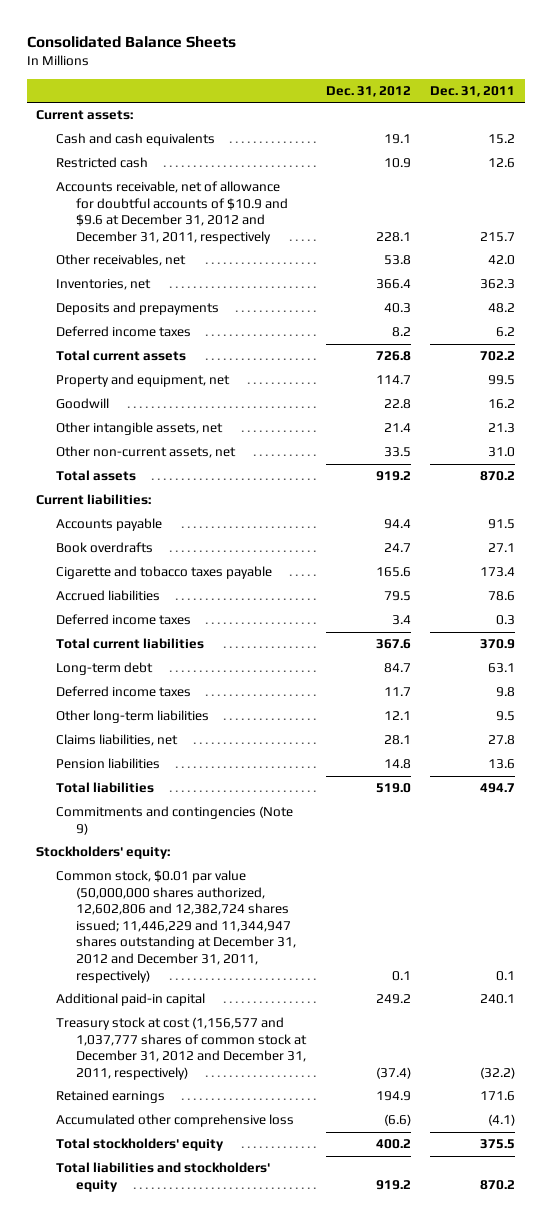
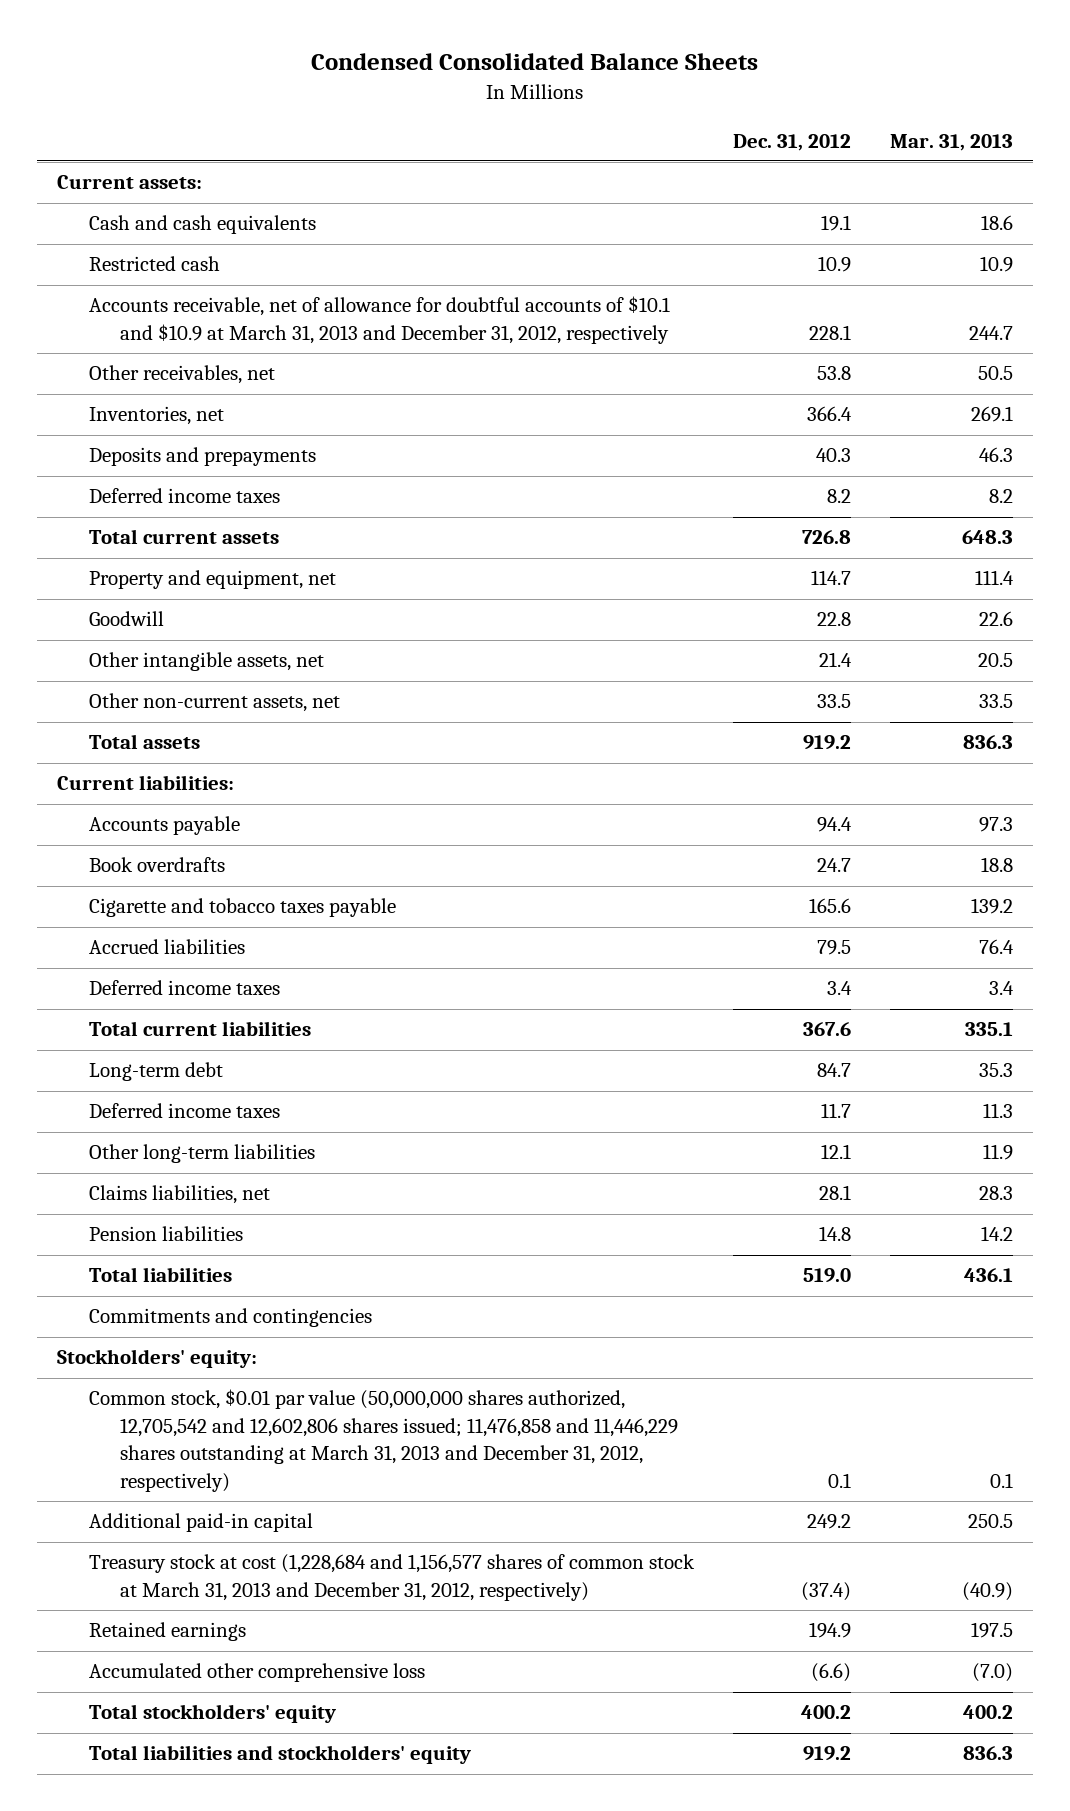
[26,36,236,49] Consolidated Balance Sheets -> [311,53,759,71] Condensed Consolidated Balance Sheets
[430,85,516,97] Dec. 31, 2011 -> none
none -> [890,133,1014,151] Mar. 31, 2013
[56,181,289,244] Accounts receivable, net of allowance for doubtful accounts of $10.9 and $9.6 at December 31, 2012 and December 31, 2011, respectively -> [88,296,670,344] Accounts receivable, net of allowance for doubtful accounts of $10.1 and $10.9 at March 31, 2013 and December 31, 2012, respectively
[56,806,294,835] Commitments and contingencies (Note 9) -> [88,1308,372,1328] Commitments and contingencies
[56,870,297,983] Common stock, $0.01 par value (50,000,000 shares authorized, 12,602,806 and 12,382,724 shares issued; 11,446,229 and 11,344,947 shares outstanding at December 31, 2012 and December 31, 2011, respectively) -> [88,1389,679,1492] Common stock, $0.01 par value (50,000,000 shares authorized, 12,705,542 and 12,602,806 shares issued; 11,476,858 and 11,446,229 shares outstanding at March 31, 2013 and December 31, 2012, respectively)
[56,1017,308,1080] Treasury stock at cost (1,156,577 and 1,037,777 shares of common stock at December 31, 2012 and December 31, 2011, respectively) -> [88,1554,695,1601] Treasury stock at cost (1,228,684 and 1,156,577 shares of common stock at March 31, 2013 and December 31, 2012, respectively)

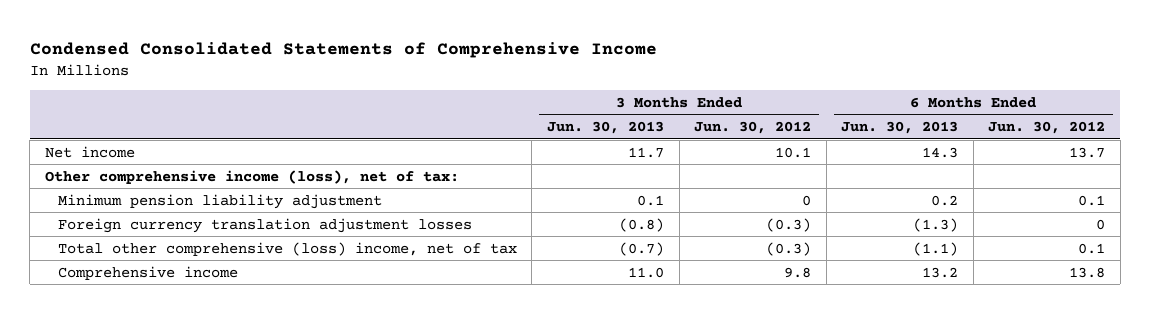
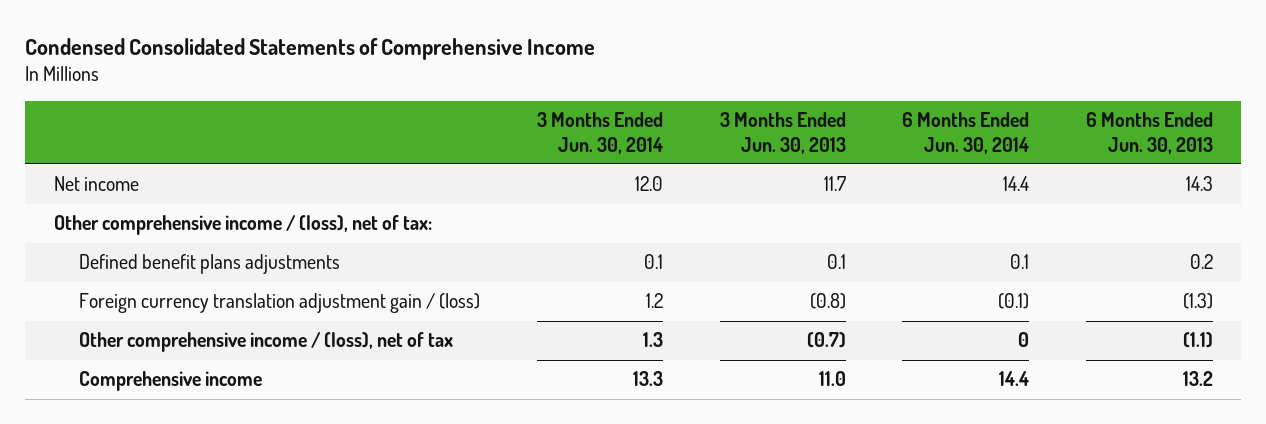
[694,121,812,135] Jun. 30, 2012 -> none
[988,121,1106,135] Jun. 30, 2012 -> none
none -> [537,111,664,154] 3 Months Ended Jun. 30, 2014
none -> [902,111,1030,154] 6 Months Ended Jun. 30, 2014
[44,169,459,184] Other comprehensive income (loss), net of tax: -> [53,215,432,236] Other comprehensive income / (loss), net of tax:
[57,193,382,209] Minimum pension liability adjustment -> [79,254,341,275] Defined benefit plans adjustments
[57,217,472,233] Foreign currency translation adjustment losses -> [79,293,481,314] Foreign currency translation adjustment gain / (loss)
[57,241,517,256] Total other comprehensive (loss) income, net of tax -> [79,332,454,353] Other comprehensive income / (loss), net of tax

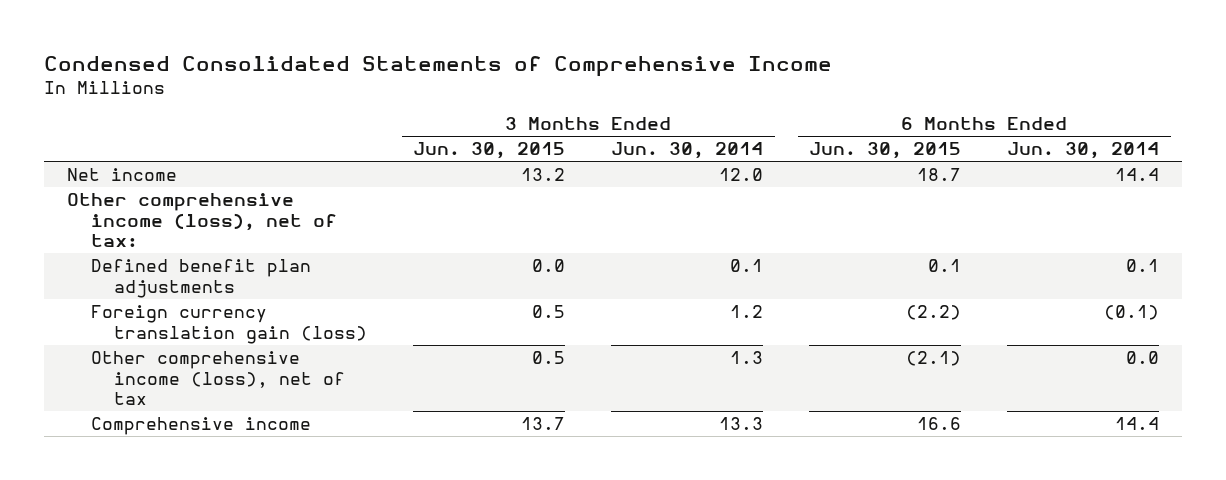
[719,111,846,154] 3 Months Ended Jun. 30, 2013 -> none
[1085,111,1213,154] 6 Months Ended Jun. 30, 2013 -> none
none -> [413,142,566,160] Jun. 30, 2015
none -> [809,142,962,160] Jun. 30, 2015
[53,215,432,236] Other comprehensive income / (loss), net of tax: -> [66,193,337,248] Other comprehensive income (loss), net of tax:
[79,254,341,275] Defined benefit plans adjustments -> [90,259,311,298] Defined benefit plan adjustments
[79,293,481,314] Foreign currency translation adjustment gain / (loss) -> [90,305,368,344] Foreign currency translation gain (loss)
[79,332,454,353] Other comprehensive income / (loss), net of tax -> [90,351,346,406] Other comprehensive income (loss), net of tax
[1018,332,1030,348] 0 -> [1126,351,1160,365] 0.0

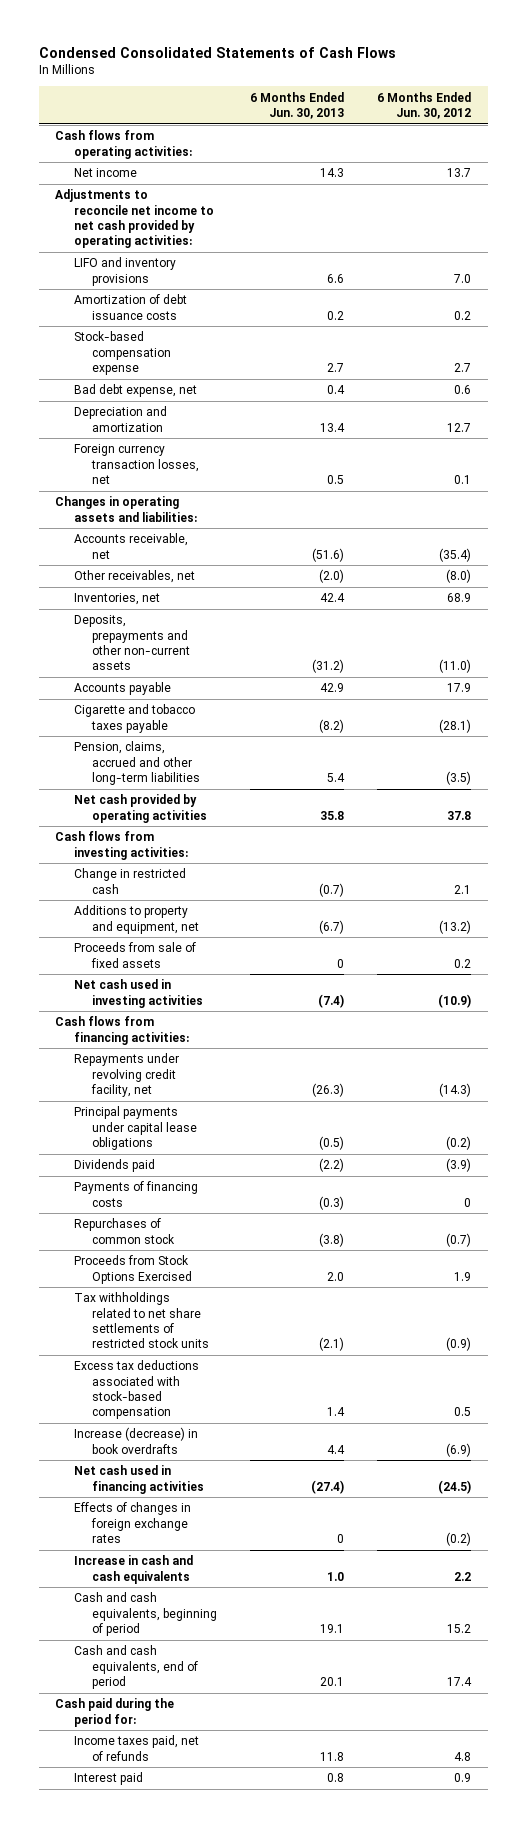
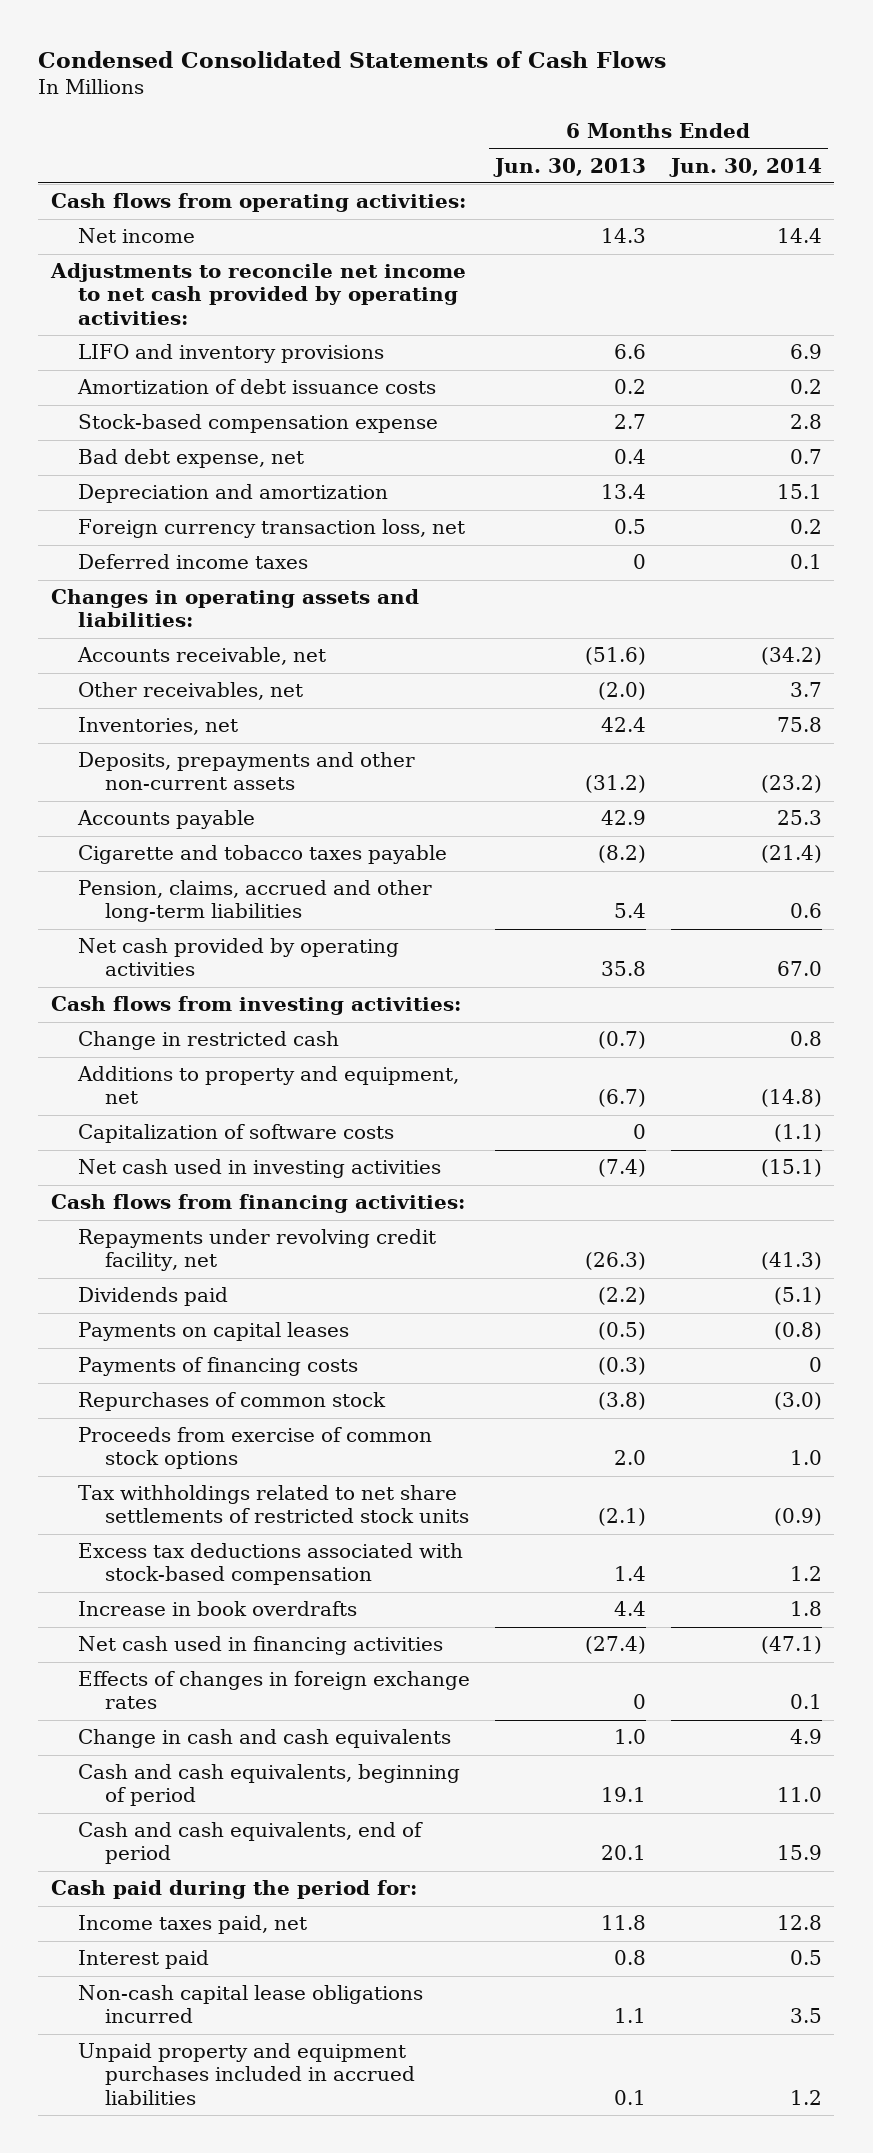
[377,91,472,120] 6 Months Ended Jun. 30, 2012 -> none
none -> [668,157,822,177] Jun. 30, 2014
[73,444,199,485] Foreign currency transaction losses, net -> [77,519,465,539] Foreign currency transaction loss, net
none -> [77,554,308,570] Deferred income taxes
[73,942,196,968] Proceeds from sale of fixed assets -> none
none -> [77,1124,394,1144] Capitalization of software costs
[73,1106,197,1151] Principal payments under capital lease obligations -> none
none -> [77,1322,349,1342] Payments on capital leases
[73,1255,192,1284] Proceeds from Stock Options Exercised -> [77,1427,432,1470] Proceeds from exercise of common stock options
[73,1427,198,1454] Increase (decrease) in book overdrafts -> [77,1601,357,1617] Increase in book overdrafts
[73,1555,193,1584] Increase in cash and cash equivalents -> [77,1729,451,1749] Change in cash and cash equivalents
[73,1735,199,1761] Income taxes paid, net of refunds -> [77,1915,307,1935] Income taxes paid, net
none -> [77,1985,423,2024] Non-cash capital lease obligations incurred
none -> [77,2043,415,2105] Unpaid property and equipment purchases included in accrued liabilities

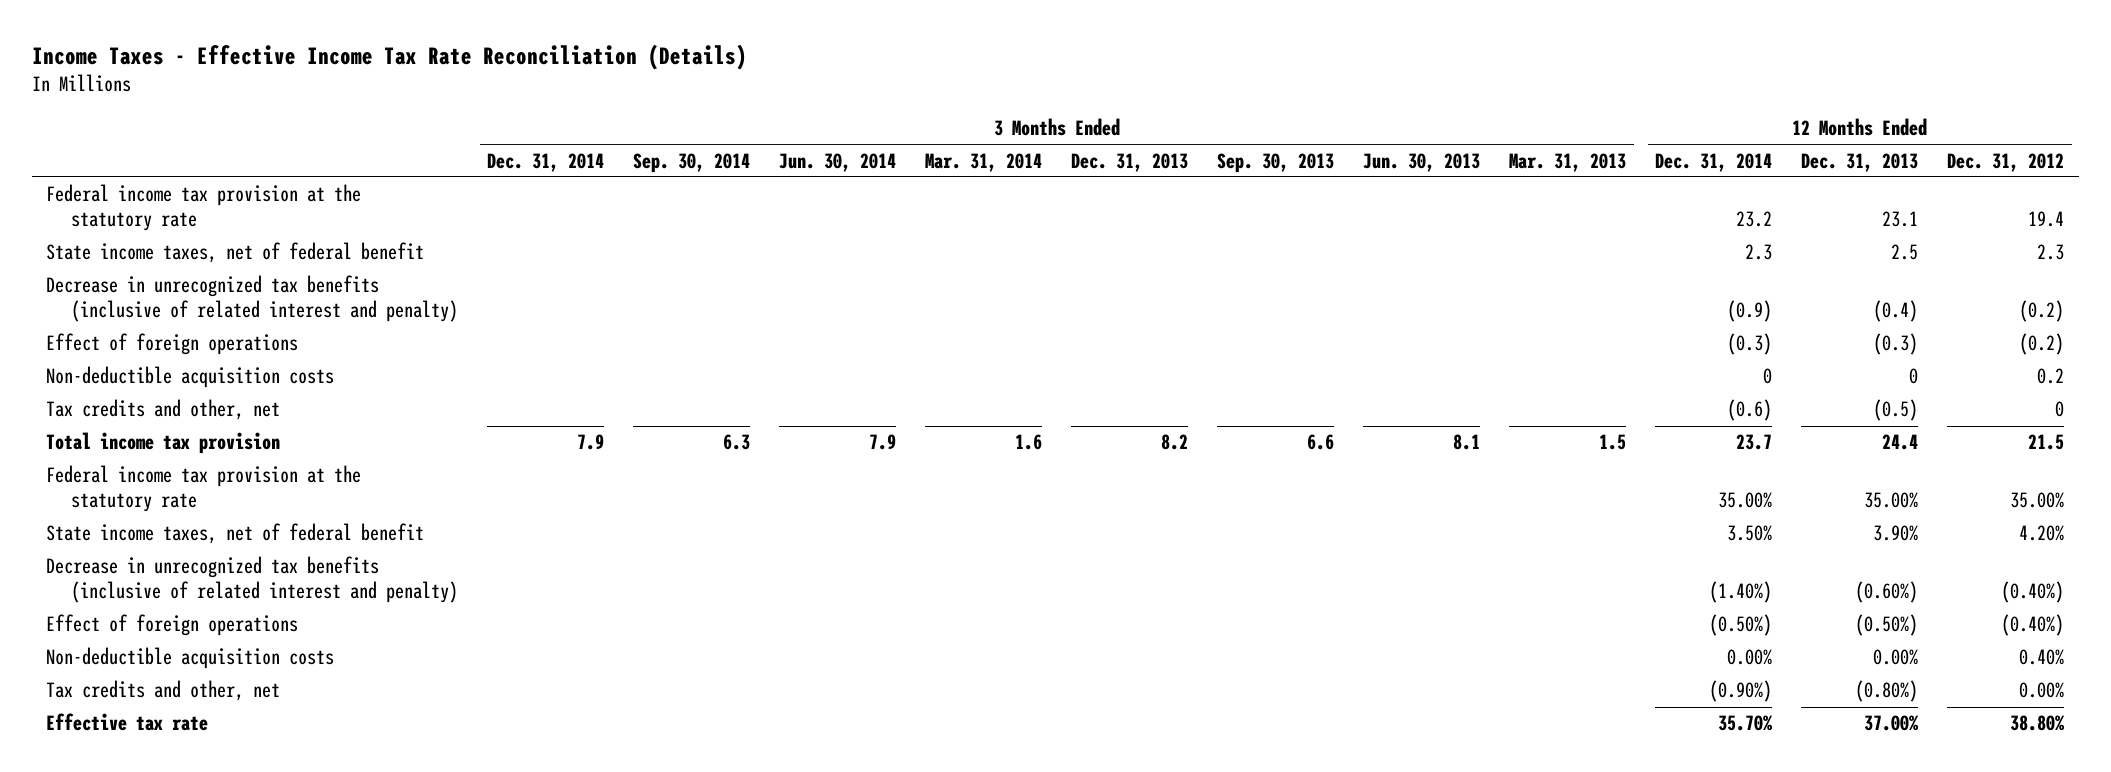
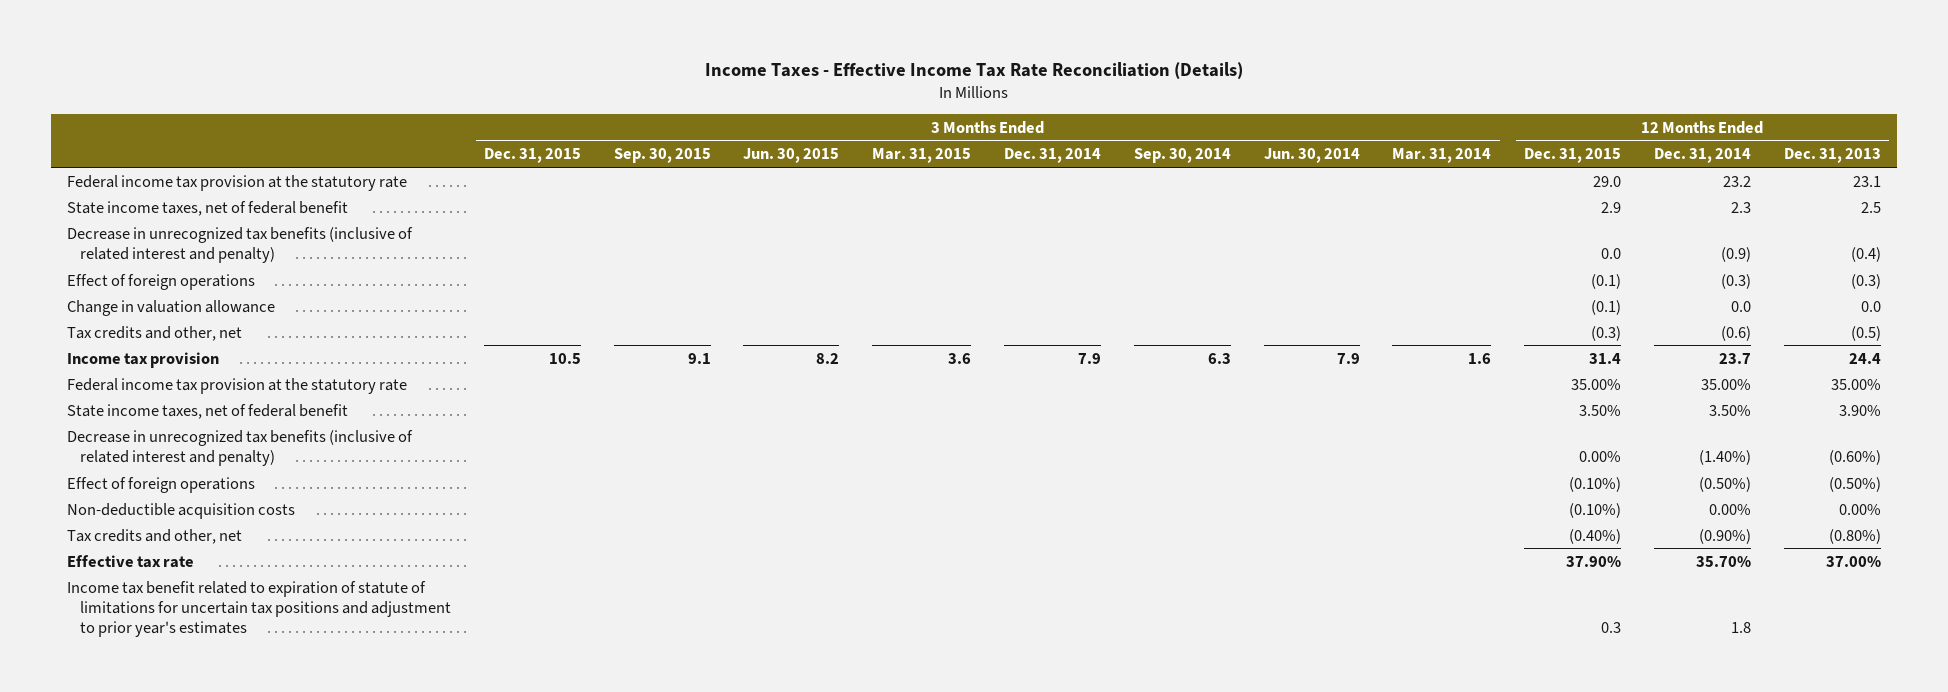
[1071,152,1189,172] Dec. 31, 2013 -> none
[1217,152,1335,173] Sep. 30, 2013 -> none
[1363,152,1481,172] Jun. 30, 2013 -> none
[1509,152,1627,172] Mar. 31, 2013 -> none
[1947,152,2065,172] Dec. 31, 2012 -> none
none -> [483,148,581,164] Dec. 31, 2015
none -> [613,148,711,164] Sep. 30, 2015
none -> [743,148,840,164] Jun. 30, 2015
none -> [872,148,972,164] Mar. 31, 2015
none -> [1524,148,1622,164] Dec. 31, 2015
[46,366,335,389] Non-deductible acquisition costs -> none
none -> [66,299,275,316] Change in valuation allowance
[46,432,281,455] Total income tax provision -> [66,351,219,368] Income tax provision
none -> [66,580,452,637] Income tax benefit related to expiration of statute of limitations for uncertain tax positions and adjustment to prior year's estimates

